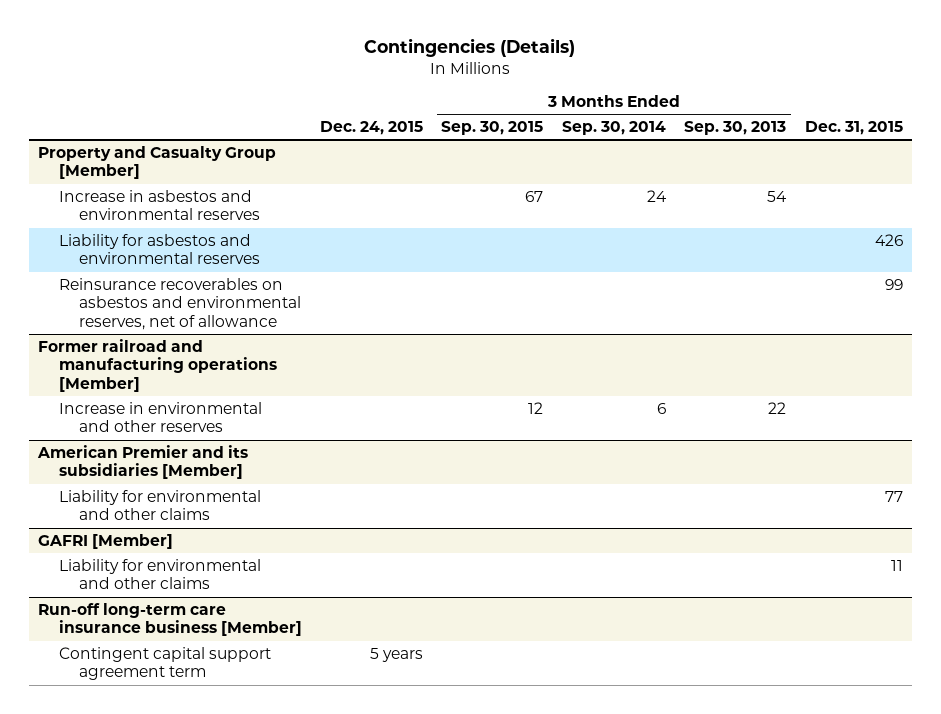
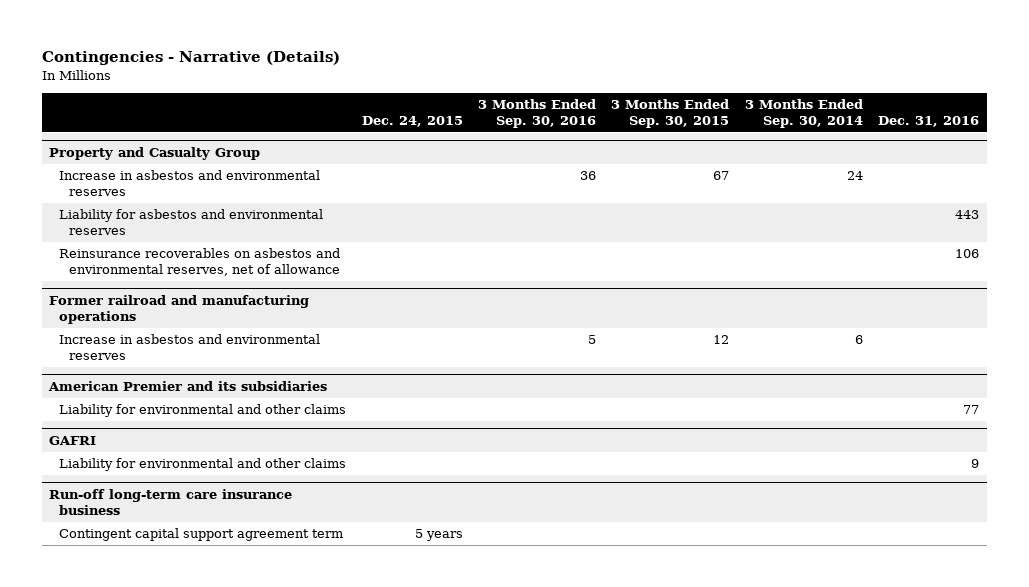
[364,37,576,57] Contingencies (Details) -> [41,51,340,66] Contingencies - Narrative (Details)
[684,121,787,136] Sep. 30, 2013 -> none
[804,121,903,136] Dec. 31, 2015 -> none
none -> [477,99,596,128] 3 Months Ended Sep. 30, 2016
none -> [878,115,980,127] Dec. 31, 2016
[38,145,277,180] Property and Casualty Group [Member] -> [49,147,261,161] Property and Casualty Group
[38,338,277,392] Former railroad and manufacturing operations [Member] -> [49,295,310,324] Former railroad and manufacturing operations
[58,401,262,433] Increase in environmental and other reserves -> [59,334,321,360] Increase in asbestos and environmental reserves
[37,444,249,480] American Premier and its subsidiaries [Member] -> [48,381,328,392] American Premier and its subsidiaries
[38,533,174,549] GAFRI [Member] -> [49,436,97,446] GAFRI
[38,602,302,637] Run-off long-term care insurance business [Member] -> [49,489,293,515] Run-off long-term care insurance business

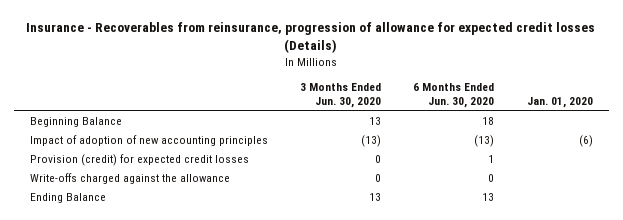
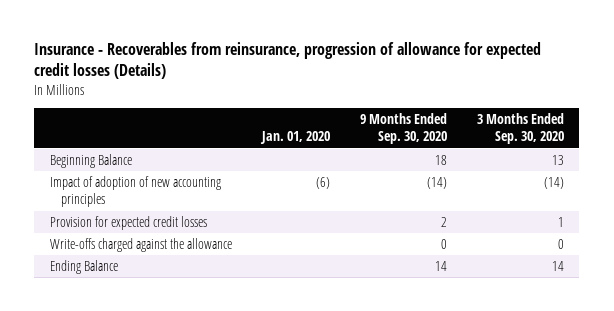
[300,83,382,109] 3 Months Ended Jun. 30, 2020 -> none
[413,83,495,109] 6 Months Ended Jun. 30, 2020 -> none
none -> [359,113,447,145] 9 Months Ended Sep. 30, 2020
none -> [477,113,565,145] 3 Months Ended Sep. 30, 2020
[30,153,250,166] Provision (credit) for expected credit losses -> [49,215,207,230] Provision for expected credit losses

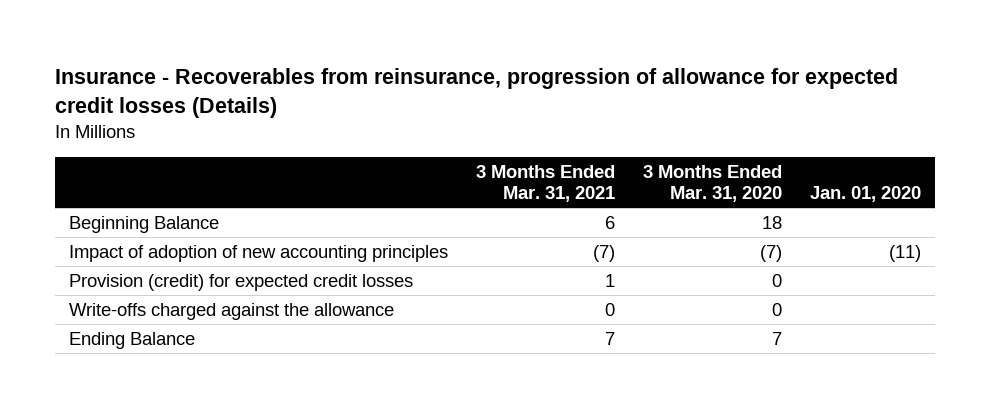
[359,113,447,145] 9 Months Ended Sep. 30, 2020 -> none
[477,113,565,145] 3 Months Ended Sep. 30, 2020 -> none
none -> [476,164,616,203] 3 Months Ended Mar. 31, 2021
none -> [643,164,783,203] 3 Months Ended Mar. 31, 2020
[315,176,330,189] (6) -> [889,244,922,262] (11)
[49,215,207,230] Provision for expected credit losses -> [69,273,414,291] Provision (credit) for expected credit losses

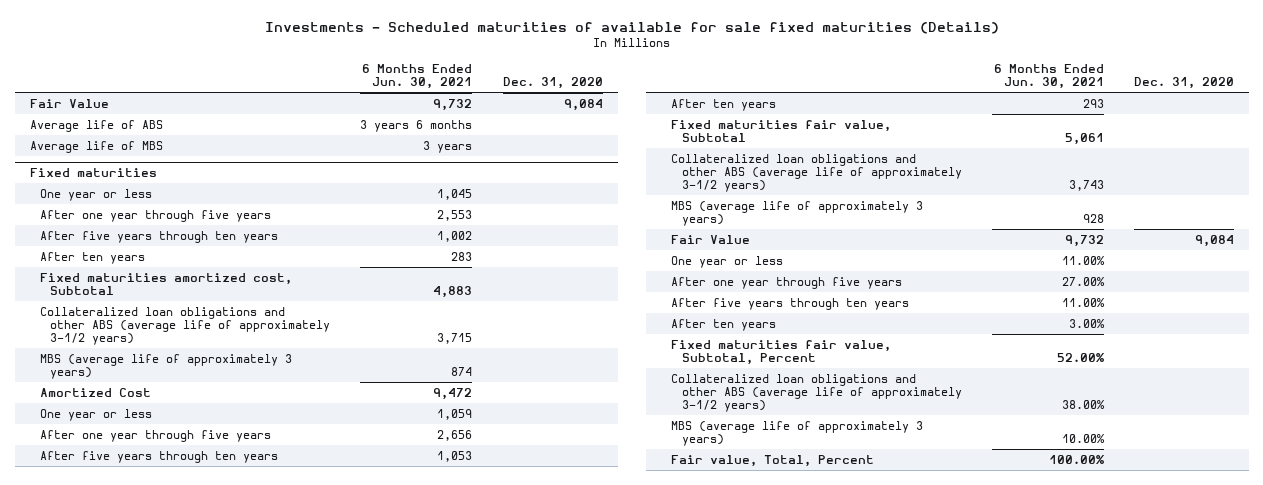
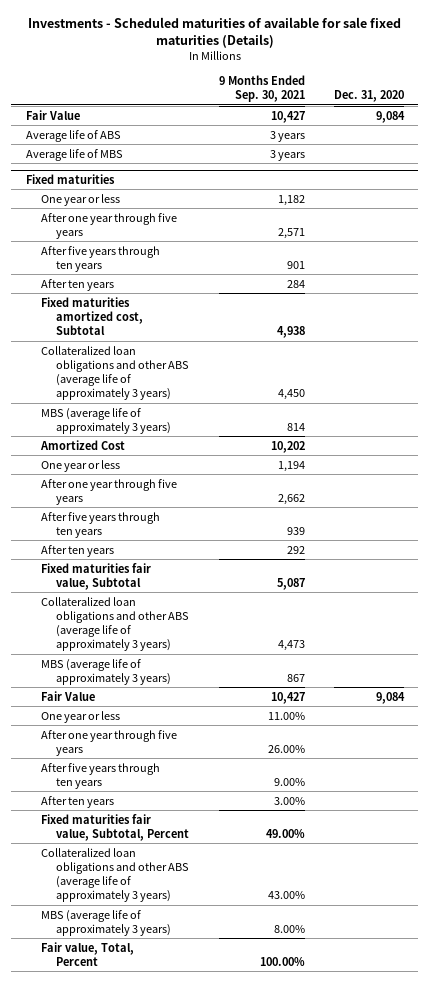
[362,64,473,90] 6 Months Ended Jun. 30, 2021 -> none
none -> [218,74,305,102] 9 Months Ended Sep. 30, 2021
[39,306,331,345] Collateralized loan obligations and other ABS (average life of approximately 3-1/2 years) -> [41,345,190,401] Collateralized loan obligations and other ABS (average life of approximately 3 years)
[671,153,962,192] Collateralized loan obligations and other ABS (average life of approximately 3-1/2 years) -> [41,596,190,652] Collateralized loan obligations and other ABS (average life of approximately 3 years)
[671,373,962,412] Collateralized loan obligations and other ABS (average life of approximately 3-1/2 years) -> [41,847,190,903] Collateralized loan obligations and other ABS (average life of approximately 3 years)

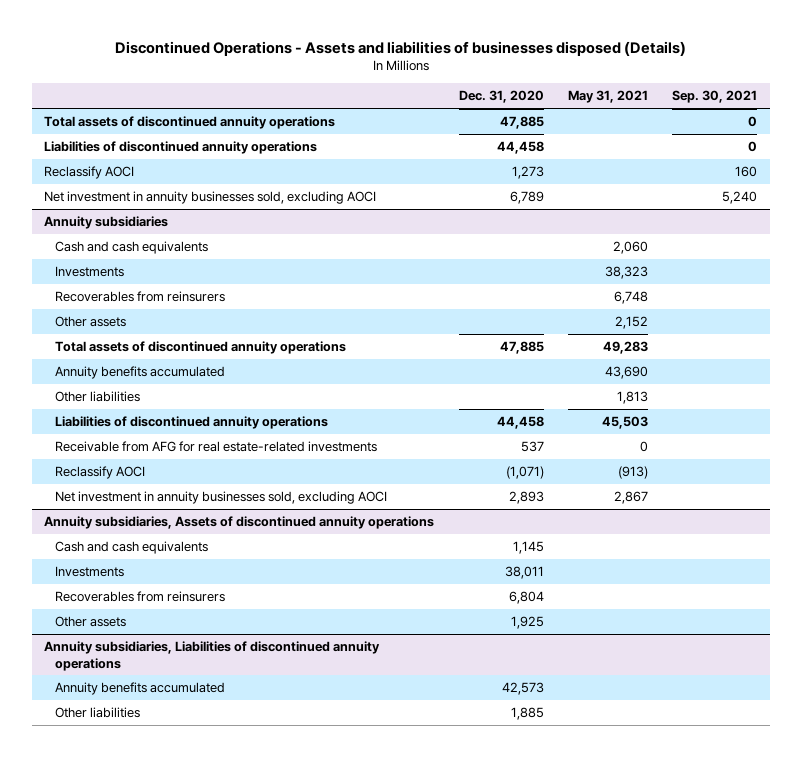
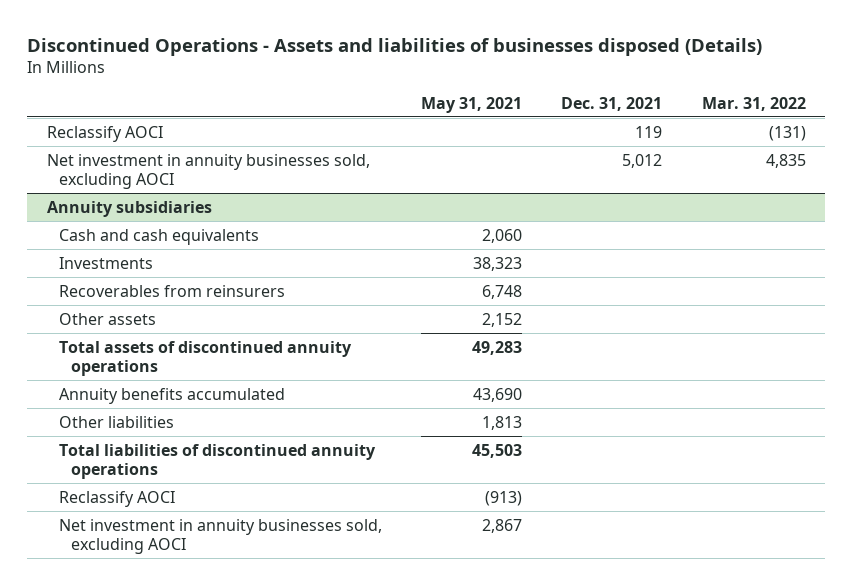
[458,90,544,104] Dec. 31, 2020 -> none
[672,90,758,104] Sep. 30, 2021 -> none
none -> [561,96,663,111] Dec. 31, 2021
none -> [701,96,806,111] Mar. 31, 2022
[44,116,336,130] Total assets of discontinued annuity operations -> none
[44,141,318,155] Liabilities of discontinued annuity operations -> none
[54,441,377,453] Receivable from AFG for real estate-related investments -> none
[54,416,328,430] Liabilities of discontinued annuity operations -> [58,443,376,479] Total liabilities of discontinued annuity operations
[44,516,435,530] Annuity subsidiaries, Assets of discontinued annuity operations -> none
[54,541,208,555] Cash and cash equivalents -> none
[54,566,124,578] Investments -> none
[54,591,225,603] Recoverables from reinsurers -> none
[54,616,126,628] Other assets -> none
[44,641,381,671] Annuity subsidiaries, Liabilities of discontinued annuity operations -> none
[54,682,225,696] Annuity benefits accumulated -> none
[54,707,140,719] Other liabilities -> none

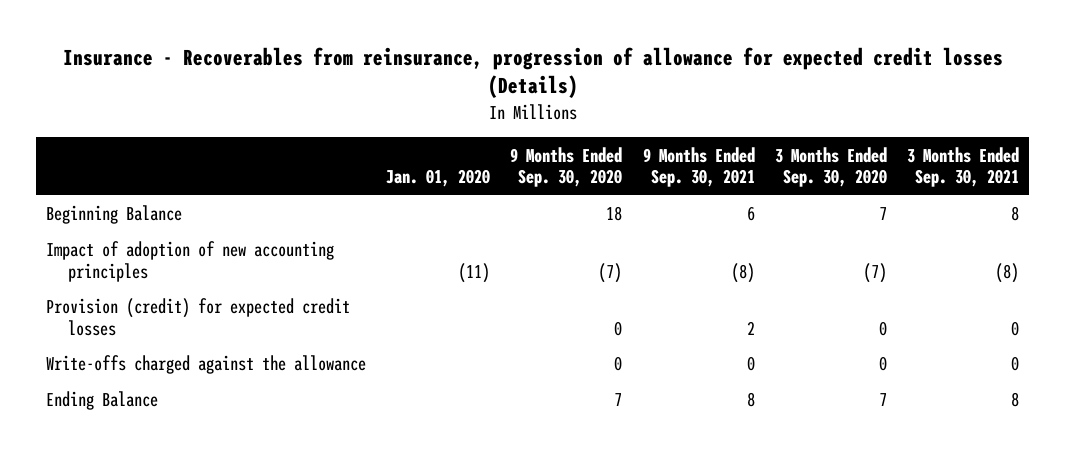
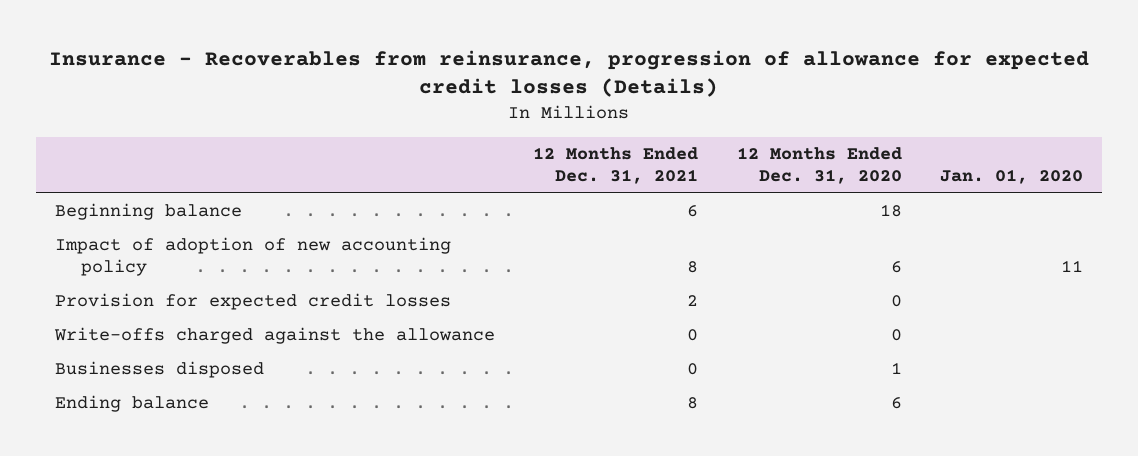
[510,146,623,188] 9 Months Ended Sep. 30, 2020 -> none
[642,146,755,188] 9 Months Ended Sep. 30, 2021 -> none
[774,146,887,188] 3 Months Ended Sep. 30, 2020 -> none
[907,146,1020,188] 3 Months Ended Sep. 30, 2021 -> none
none -> [533,147,699,185] 12 Months Ended Dec. 31, 2021
none -> [736,147,902,185] 12 Months Ended Dec. 31, 2020
[45,205,182,225] Beginning Balance -> [55,203,243,221] Beginning balance
[45,241,334,282] Impact of adoption of new accounting principles -> [55,237,452,277] Impact of adoption of new accounting policy
[458,262,491,283] (11) -> [1060,260,1083,273] 11
[45,298,350,336] Provision (credit) for expected credit losses -> [55,293,452,311] Provision for expected credit losses
none -> [55,361,265,379] Businesses disposed
[45,391,158,411] Ending Balance -> [55,395,210,413] Ending balance

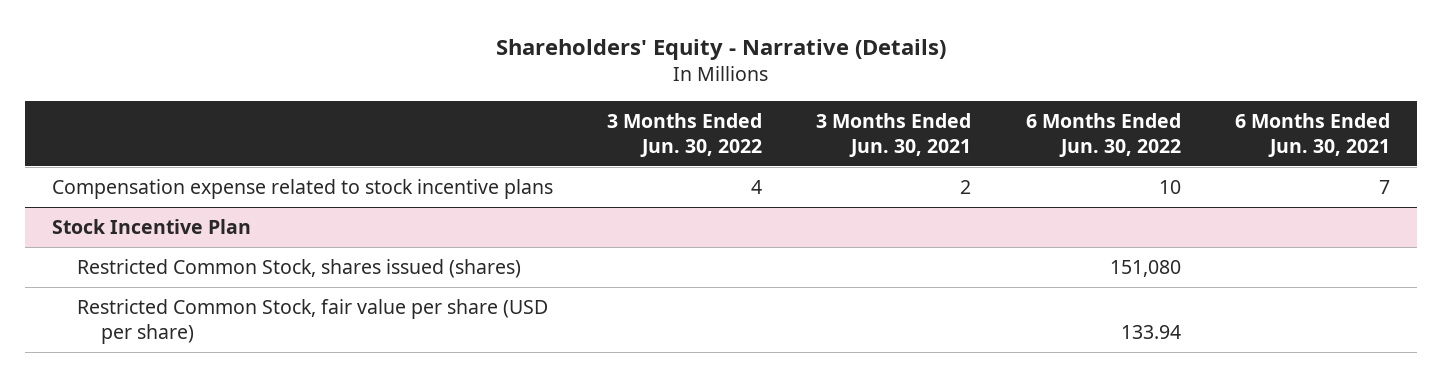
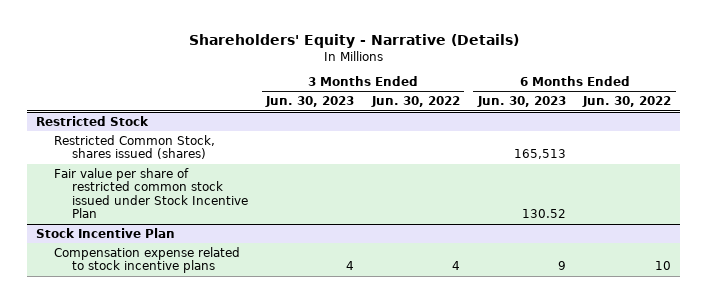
[816,112,972,157] 3 Months Ended Jun. 30, 2021 -> none
[1234,112,1390,157] 6 Months Ended Jun. 30, 2021 -> none
none -> [265,96,355,108] Jun. 30, 2023
none -> [476,96,566,108] Jun. 30, 2023
[52,179,554,200] Compensation expense related to stock incentive plans -> none
none -> [36,115,150,126] Restricted Stock
none -> [54,134,216,160] Restricted Common Stock, shares issued (shares)
none -> [54,167,249,219] Fair value per share of restricted common stock issued under Stock Incentive Plan
[76,259,521,279] Restricted Common Stock, shares issued (shares) -> none
[76,299,548,345] Restricted Common Stock, fair value per share (USD per share) -> none
none -> [54,246,241,274] Compensation expense related to stock incentive plans

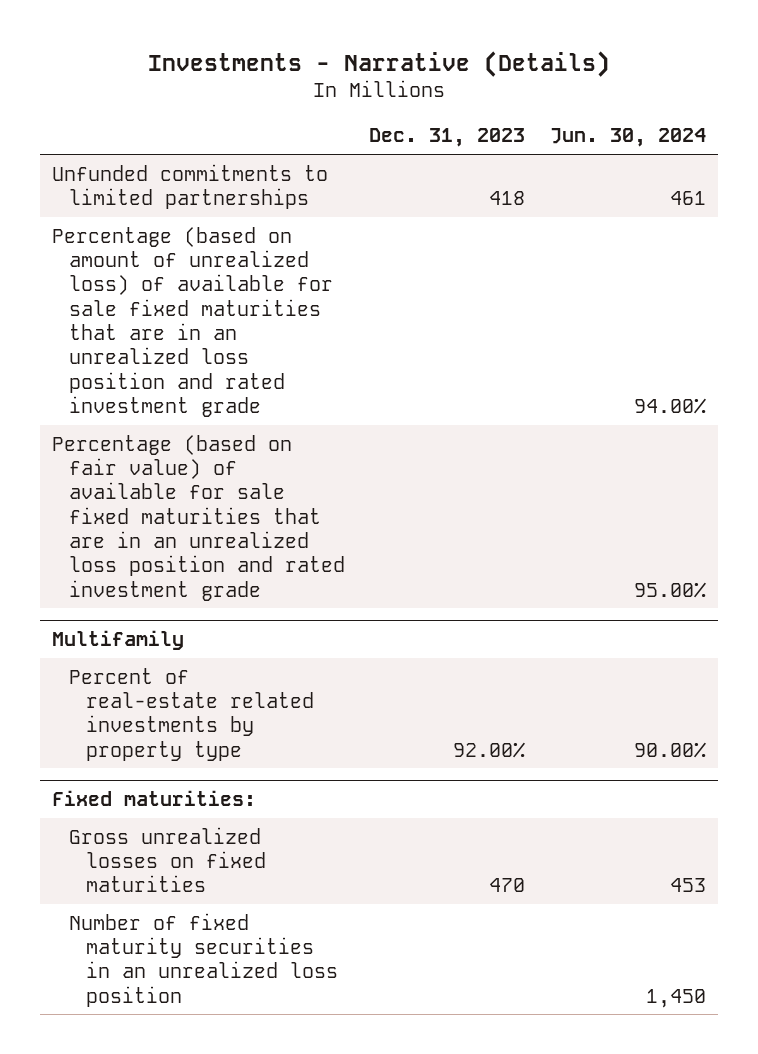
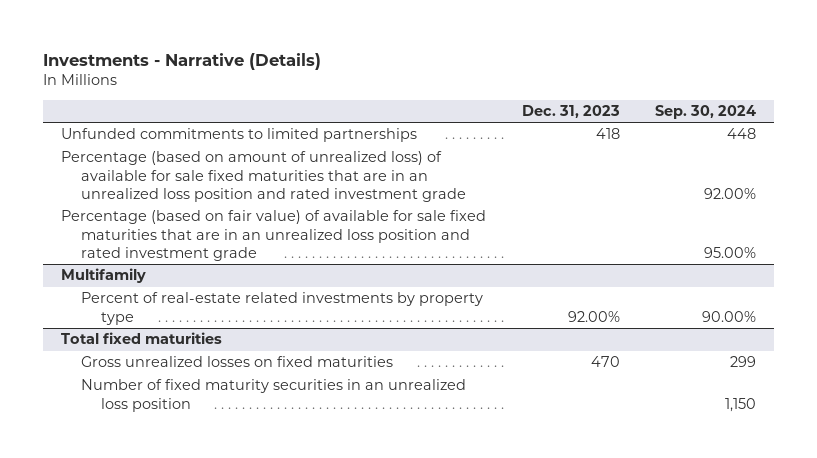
[549,128,706,148] Jun. 30, 2024 -> none
none -> [655,105,757,120] Sep. 30, 2024
[52,789,257,806] Fixed maturities: -> [61,332,223,345] Total fixed maturities

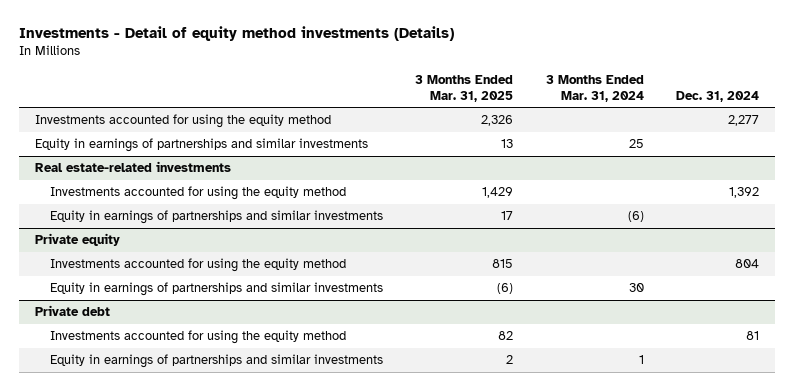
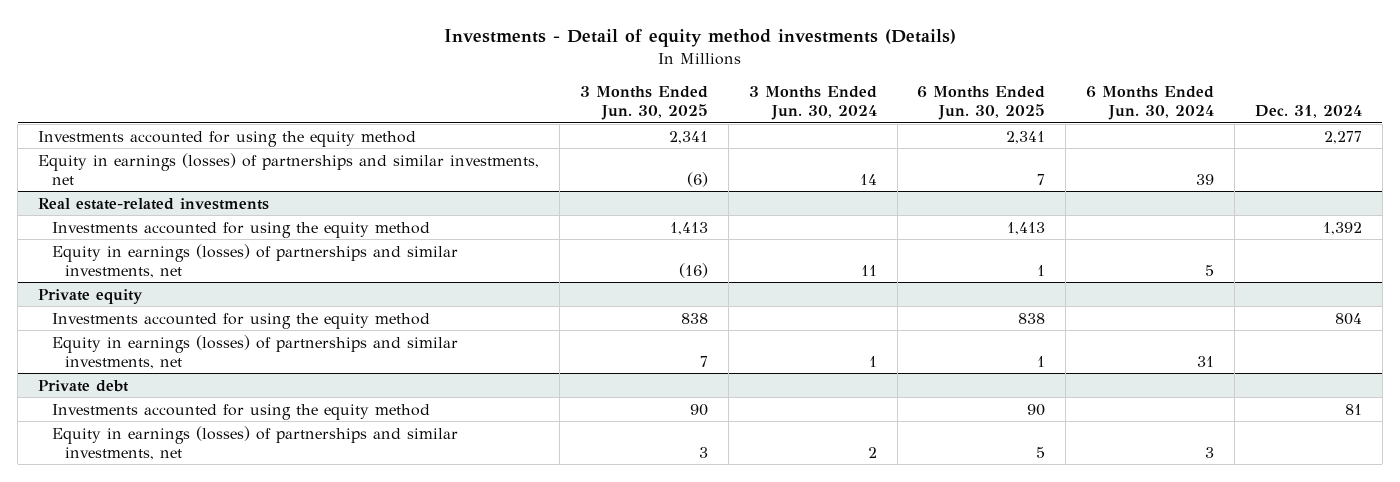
[415,75,514,102] 3 Months Ended Mar. 31, 2025 -> none
[545,75,644,102] 3 Months Ended Mar. 31, 2024 -> none
none -> [579,85,708,121] 3 Months Ended Jun. 30, 2025
none -> [748,85,877,121] 3 Months Ended Jun. 30, 2024
none -> [917,85,1046,121] 6 Months Ended Jun. 30, 2025
none -> [1086,85,1215,121] 6 Months Ended Jun. 30, 2024
[34,138,368,153] Equity in earnings of partnerships and similar investments -> [38,152,540,185] Equity in earnings (losses) of partnerships and similar investments, net
[49,210,383,225] Equity in earnings of partnerships and similar investments -> [51,243,458,278] Equity in earnings (losses) of partnerships and similar investments, net
[49,282,383,297] Equity in earnings of partnerships and similar investments -> [51,334,458,369] Equity in earnings (losses) of partnerships and similar investments, net
[49,354,383,369] Equity in earnings of partnerships and similar investments -> [51,425,458,460] Equity in earnings (losses) of partnerships and similar investments, net

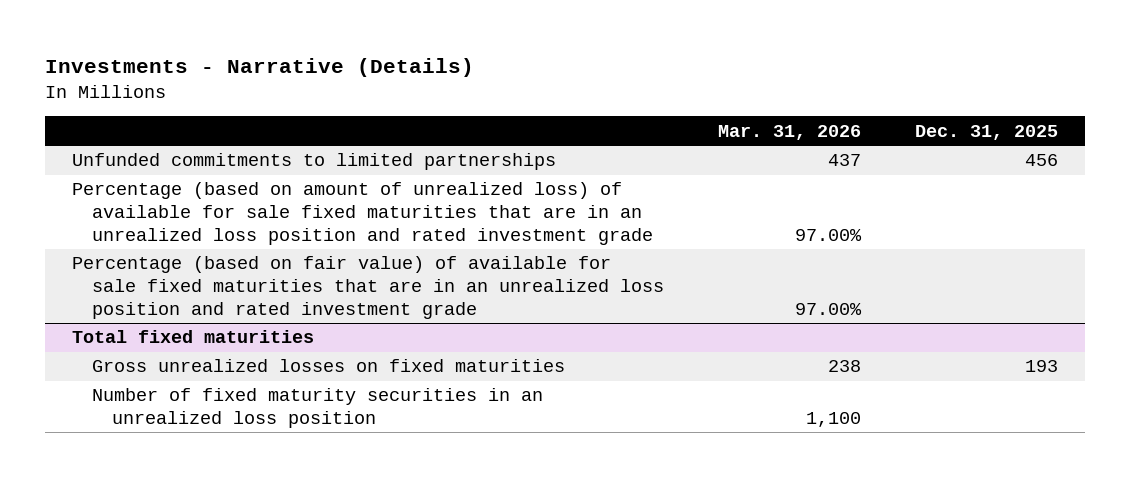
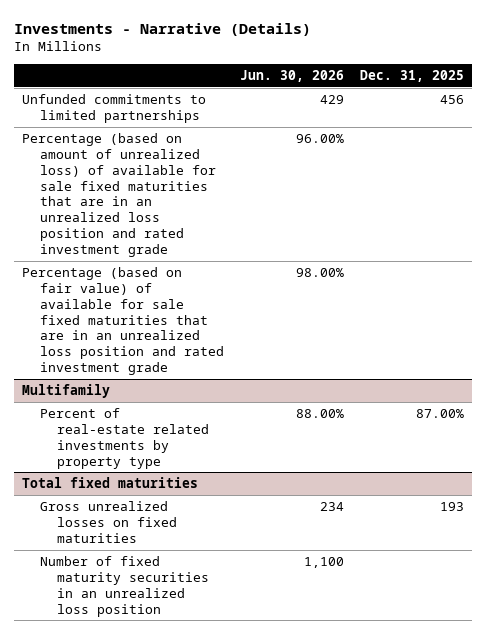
[717,124,861,140] Mar. 31, 2026 -> none
none -> [239,70,344,83] Jun. 30, 2026
none -> [21,384,110,399] Multifamily
none -> [39,408,210,469] Percent of real-estate related investments by property type

